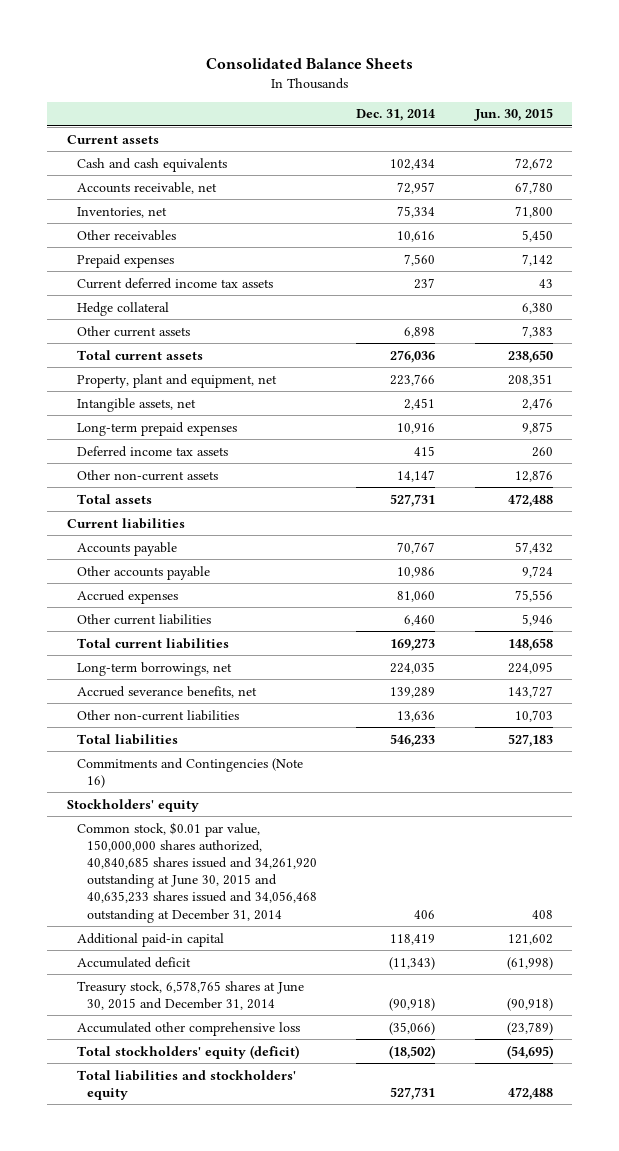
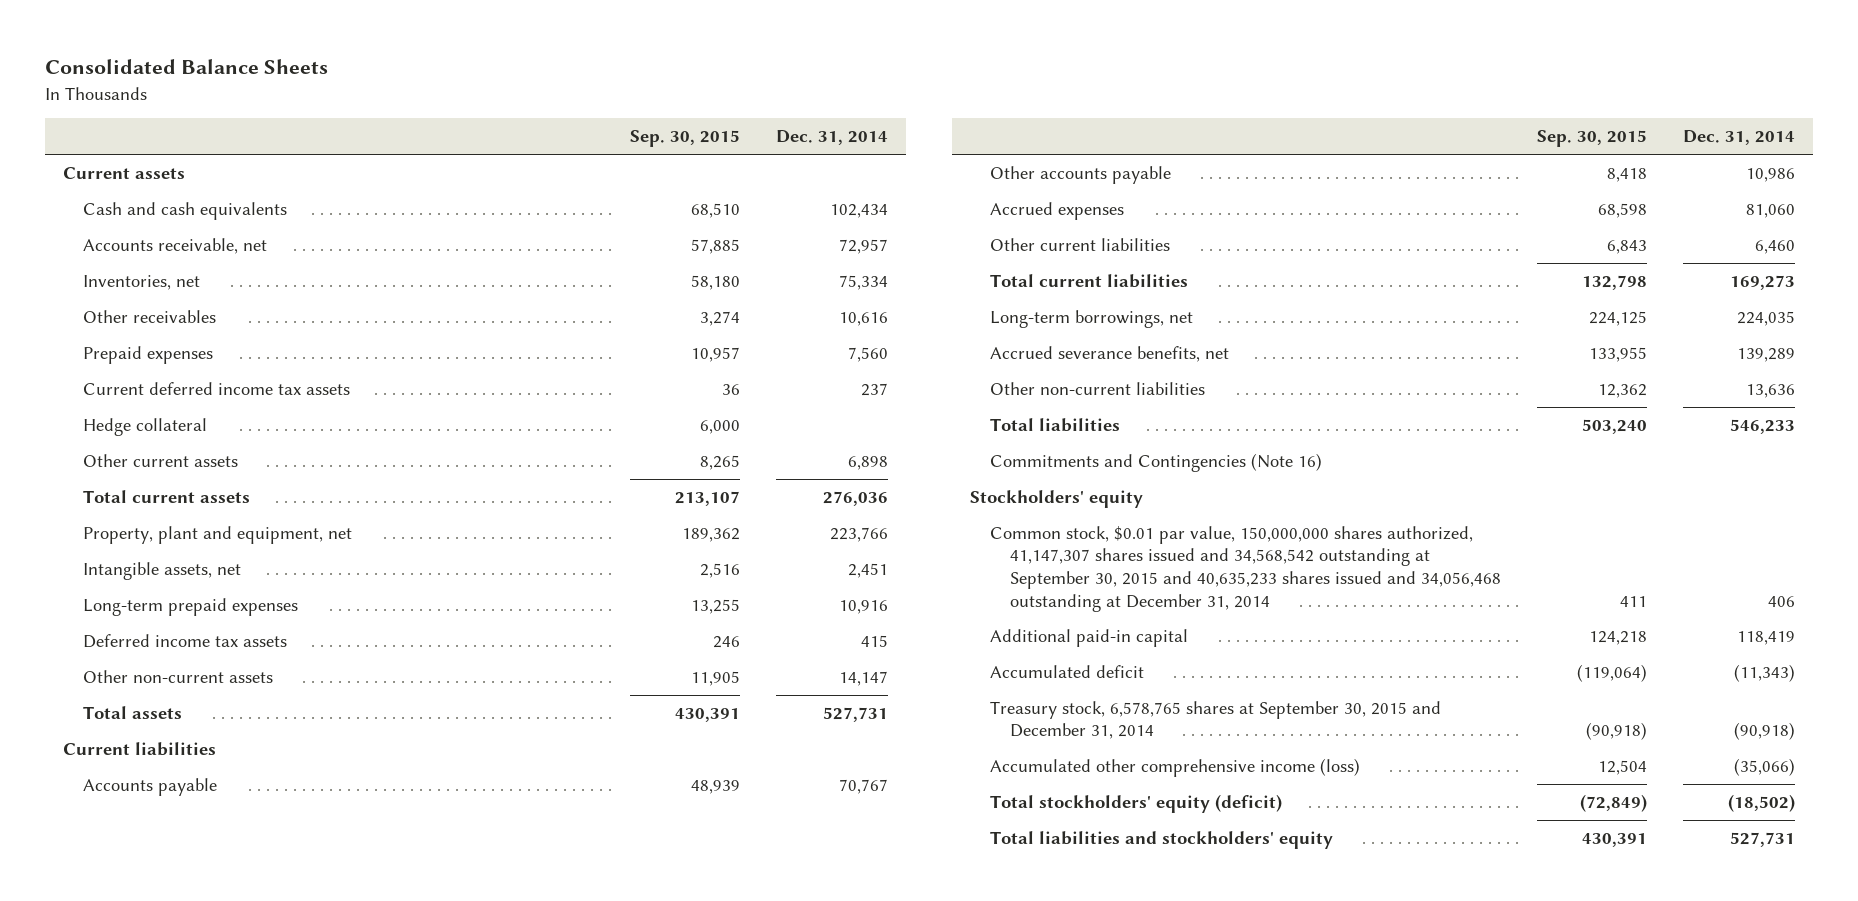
[473,108,553,122] Jun. 30, 2015 -> none
none -> [629,130,740,148] Sep. 30, 2015
[76,821,317,923] Common stock, $0.01 par value, 150,000,000 shares authorized, 40,840,685 shares issued and 34,261,920 outstanding at June 30, 2015 and 40,635,233 shares issued and 34,056,468 outstanding at December 31, 2014 -> [990,525,1502,612] Common stock, $0.01 par value, 150,000,000 shares authorized, 41,147,307 shares issued and 34,568,542 outstanding at September 30, 2015 and 40,635,233 shares issued and 34,056,468 outstanding at December 31, 2014
[76,980,304,1010] Treasury stock, 6,578,765 shares at June 30, 2015 and December 31, 2014 -> [990,700,1442,740] Treasury stock, 6,578,765 shares at September 30, 2015 and December 31, 2014
[76,1021,300,1036] Accumulated other comprehensive loss -> [990,757,1361,777] Accumulated other comprehensive income (loss)

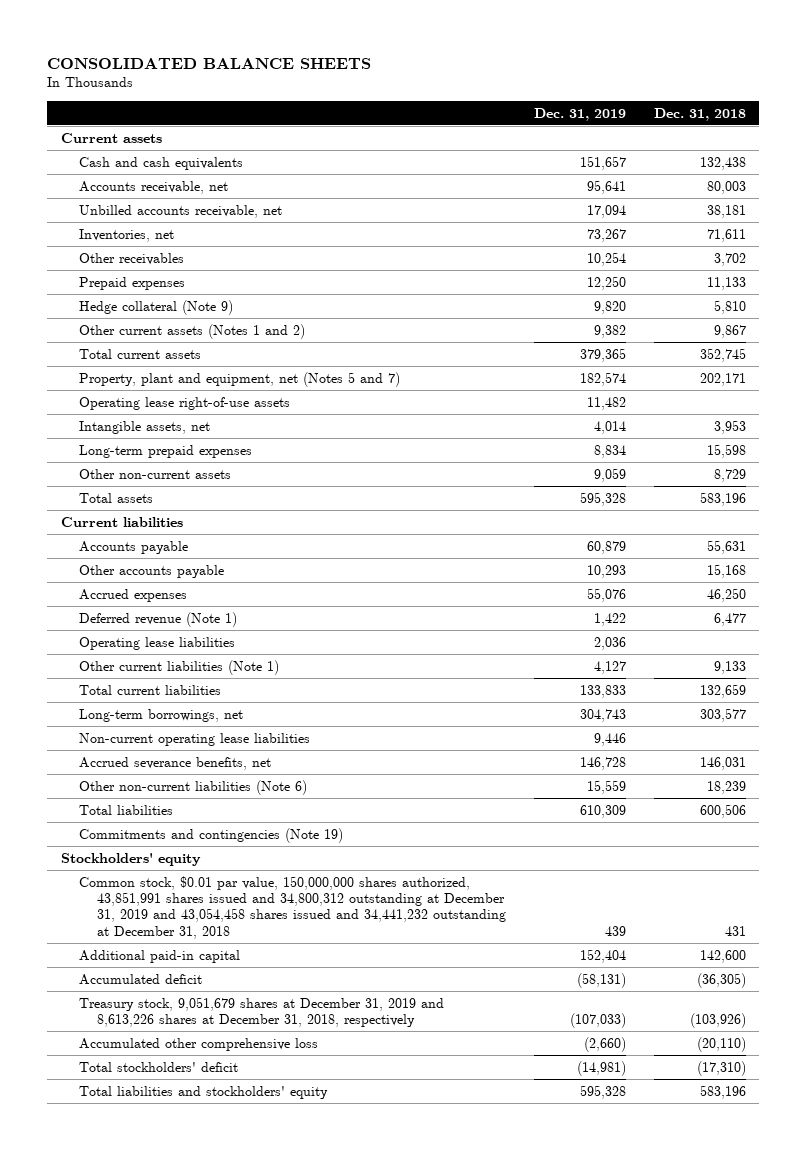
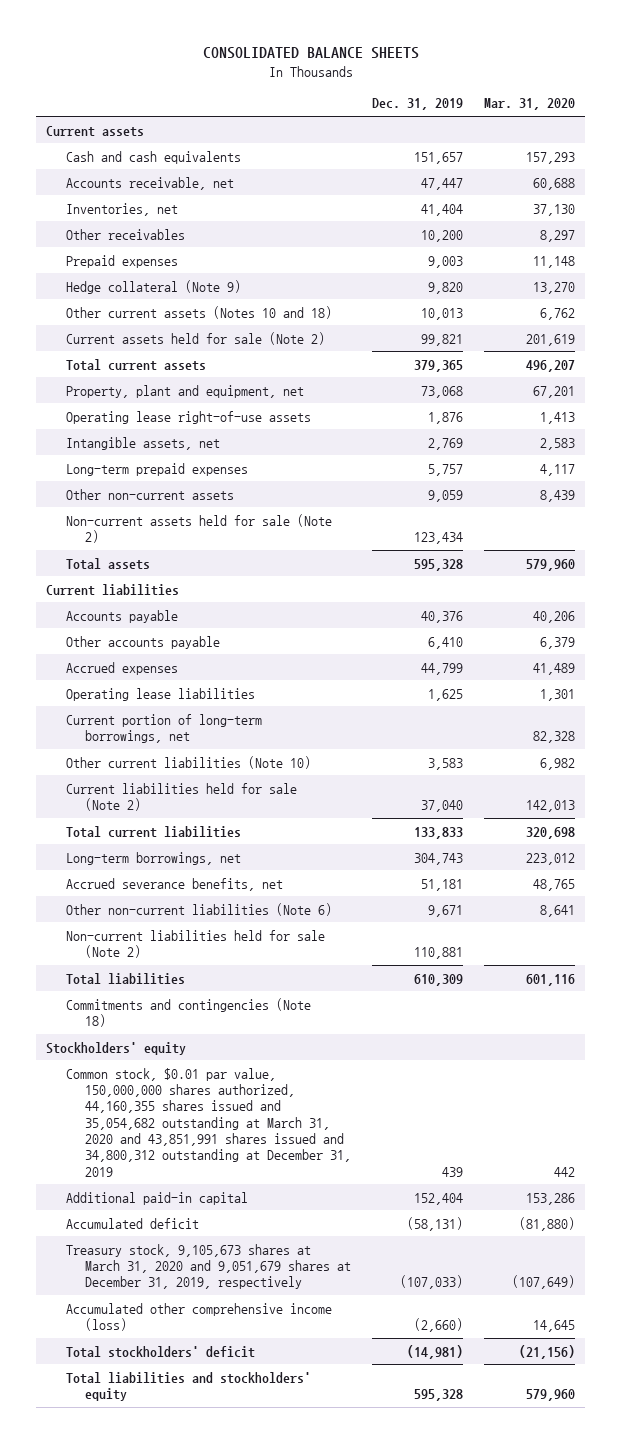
[653,107,746,121] Dec. 31, 2018 -> none
none -> [483,98,575,111] Mar. 31, 2020
[79,204,283,218] Unbilled accounts receivable, net -> none
[586,179,626,194] 95,641 -> [420,177,463,190] 47,447
[586,228,626,242] 73,267 -> [420,203,463,216] 41,404
[586,251,626,266] 10,254 -> [420,229,463,242] 10,200
[586,275,626,290] 12,250 -> [427,255,463,268] 9,003
[79,323,306,339] Other current assets (Notes 1 and 2) -> [65,305,332,319] Other current assets (Notes 10 and 18)
[593,324,626,338] 9,382 -> [420,307,463,320] 10,013
none -> [65,331,325,345] Current assets held for sale (Note 2)
[79,371,401,387] Property, plant and equipment, net (Notes 5 and 7) -> [65,384,304,398] Property, plant and equipment, net
[579,371,626,386] 182,574 -> [420,385,463,398] 73,068
[586,396,626,410] 11,482 -> [427,411,463,424] 1,876
[593,420,626,434] 4,014 -> [427,437,463,450] 2,769
[593,444,626,458] 8,834 -> [427,463,463,476] 5,757
none -> [65,513,332,543] Non-current assets held for sale (Note 2)
[79,611,238,627] Deferred revenue (Note 1) -> none
[586,540,626,554] 60,879 -> [420,610,463,623] 40,376
[586,564,626,578] 10,293 -> [427,636,463,649] 6,410
[586,587,626,602] 55,076 -> [420,662,463,675] 44,799
[593,636,626,650] 2,036 -> [427,688,463,701] 1,625
none -> [65,713,262,743] Current portion of long-term borrowings, net
[79,659,280,675] Other current liabilities (Note 1) -> [65,755,311,769] Other current liabilities (Note 10)
[593,660,626,674] 4,127 -> [427,757,463,770] 3,583
none -> [65,782,297,811] Current liabilities held for sale (Note 2)
[79,732,311,746] Non-current operating lease liabilities -> none
[579,756,626,770] 146,728 -> [420,878,463,891] 51,181
[586,779,626,794] 15,559 -> [427,904,463,917] 9,671
none -> [65,929,325,958] Non-current liabilities held for sale (Note 2)
[79,827,344,843] Commitments and contingencies (Note 19) -> [65,997,311,1027] Commitments and contingencies (Note 18)
[79,875,507,939] Common stock, $0.01 par value, 150,000,000 shares authorized, 43,851,991 shares issued and 34,800,312 outstanding at December 31, 2019 and 43,054,458 shares issued and 34,441,232 outstanding at December 31, 2018 -> [65,1067,351,1177] Common stock, $0.01 par value, 150,000,000 shares authorized, 44,160,355 shares issued and 35,054,682 outstanding at March 31, 2020 and 43,851,991 shares issued and 34,800,312 outstanding at December 31, 2019
[79,996,445,1028] Treasury stock, 9,051,679 shares at December 31, 2019 and 8,613,226 shares at December 31, 2018, respectively -> [65,1243,351,1290] Treasury stock, 9,105,673 shares at March 31, 2020 and 9,051,679 shares at December 31, 2019, respectively
[79,1037,319,1051] Accumulated other comprehensive loss -> [65,1302,332,1331] Accumulated other comprehensive income (loss)

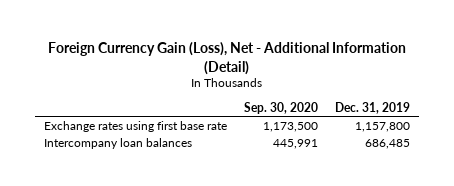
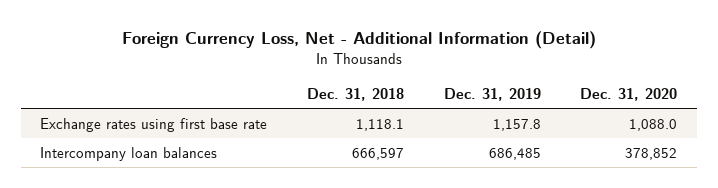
[47,42,406,75] Foreign Currency Gain (Loss), Net - Additional Information (Detail) -> [121,30,596,49] Foreign Currency Loss, Net - Additional Information (Detail)
[243,101,318,114] Sep. 30, 2020 -> none
none -> [307,87,405,101] Dec. 31, 2018
none -> [580,87,678,101] Dec. 31, 2020
[355,121,411,132] 1,157,800 -> [492,118,541,131] 1,157.8

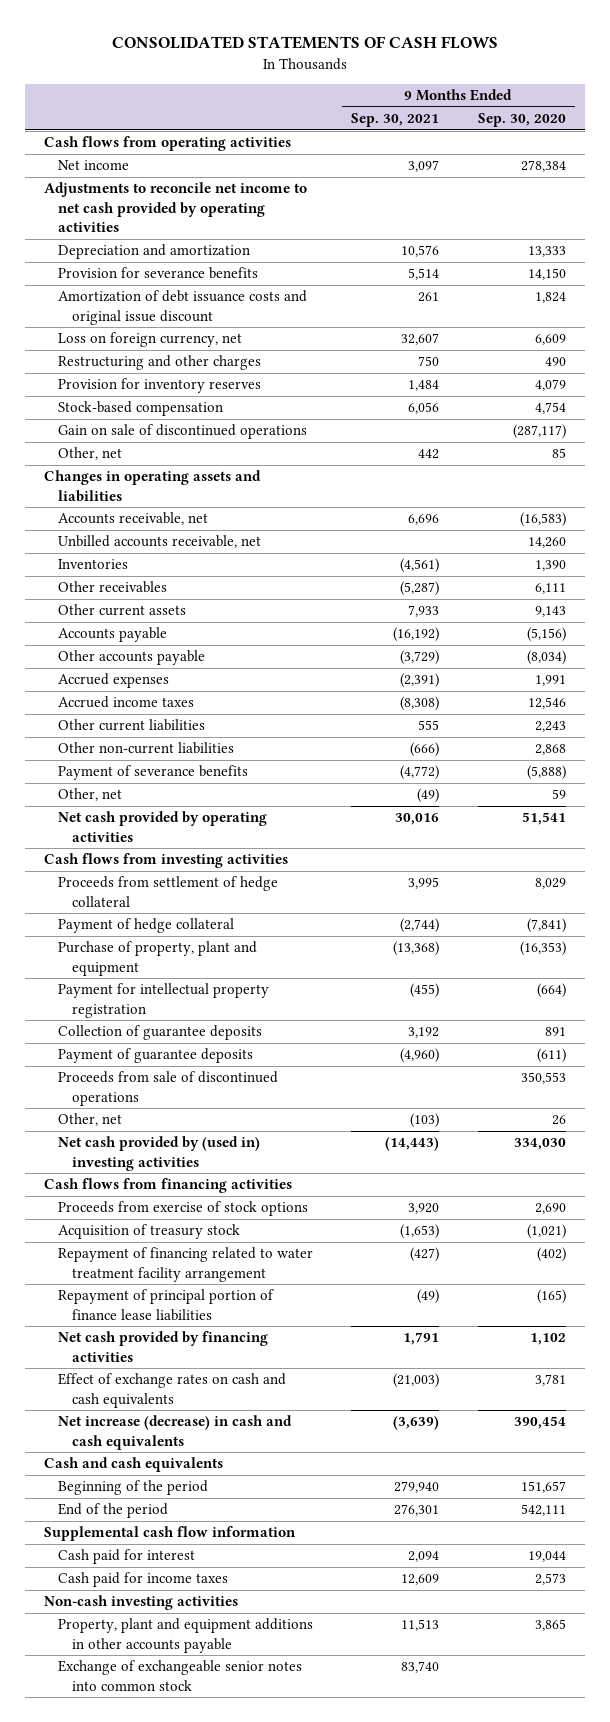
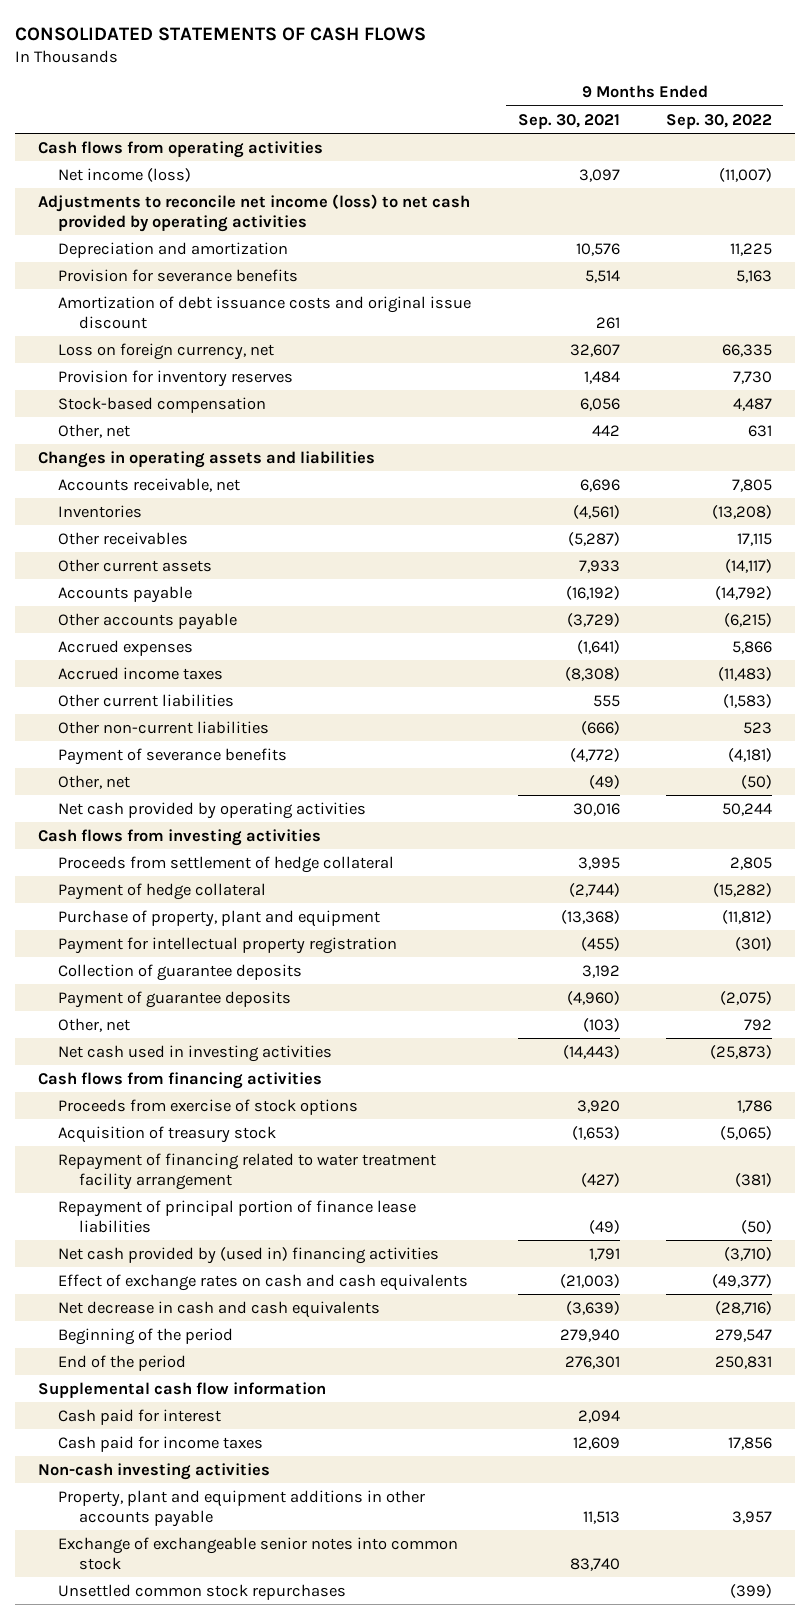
[477,113,566,128] Sep. 30, 2020 -> none
none -> [665,113,772,129] Sep. 30, 2022
[57,160,129,171] Net income -> [58,167,192,182] Net income (loss)
[44,182,308,232] Adjustments to reconcile net income to net cash provided by operating activities -> [37,193,470,232] Adjustments to reconcile net income (loss) to net cash provided by operating activities
[57,355,261,371] Restructuring and other charges -> none
[57,424,307,440] Gain on sale of discontinued operations -> none
[57,535,261,549] Unbilled accounts receivable, net -> none
[400,673,440,689] (2,391) -> [576,639,620,654] (1,641)
[57,1071,278,1106] Proceeds from sale of discontinued operations -> none
[57,1136,260,1171] Net cash provided by (used in) investing activities -> [58,1044,333,1062] Net cash used in investing activities
[57,1331,268,1362] Net cash provided by financing activities -> [58,1246,440,1264] Net cash provided by (used in) financing activities
[44,1457,224,1473] Cash and cash equivalents -> none
[57,1415,292,1450] Net increase (decrease) in cash and cash equivalents -> [58,1300,381,1318] Net decrease in cash and cash equivalents
none -> [58,1583,347,1600] Unsettled common stock repurchases

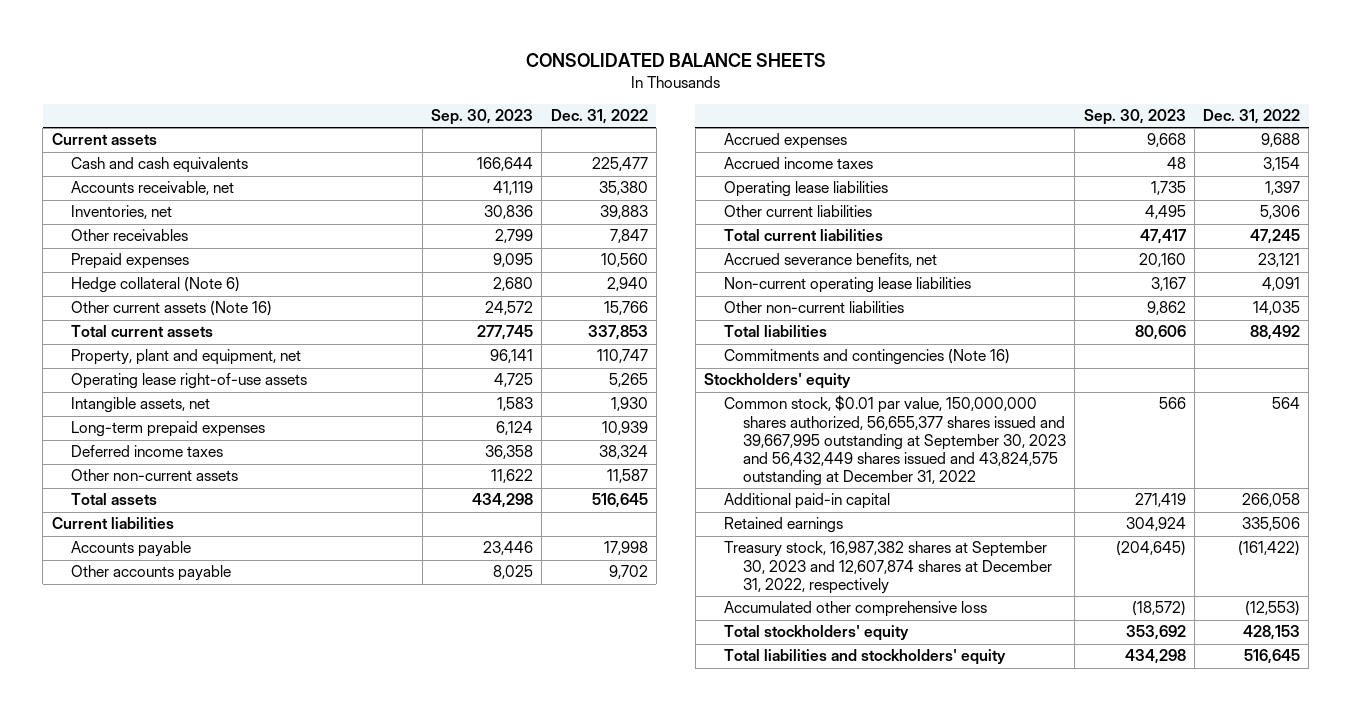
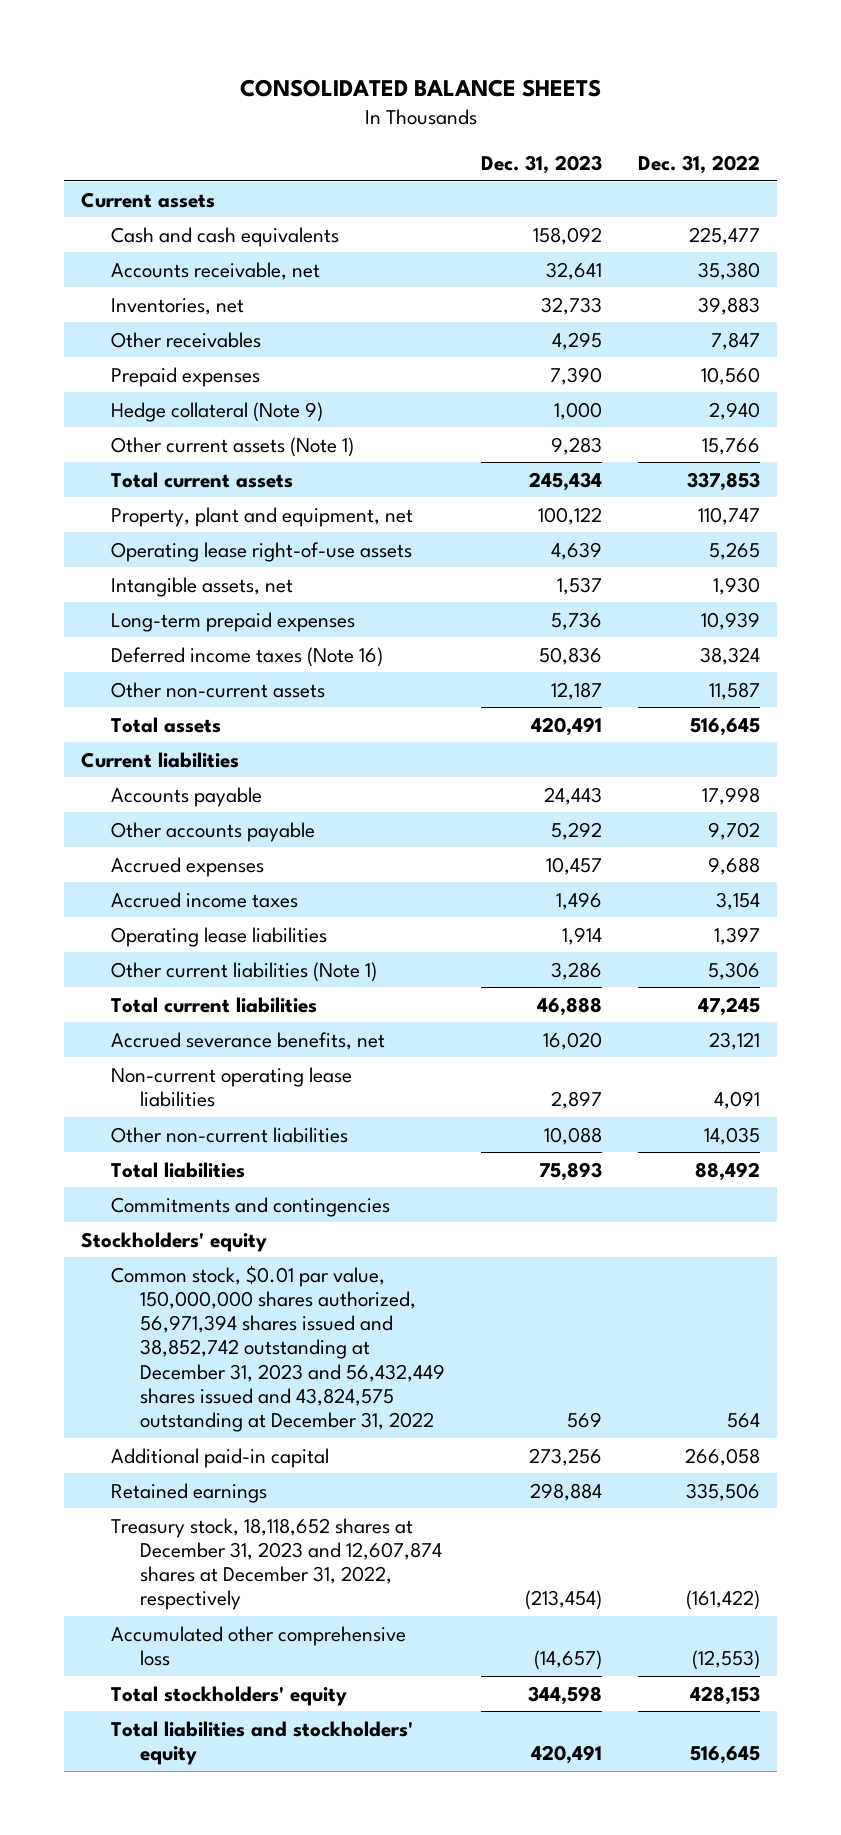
[431,109,534,126] Sep. 30, 2023 -> none
none -> [481,154,603,174] Dec. 31, 2023
[71,277,241,294] Hedge collateral (Note 6) -> [110,401,323,422] Hedge collateral (Note 9)
[71,301,273,317] Other current assets (Note 16) -> [110,436,354,457] Other current assets (Note 1)
[71,445,224,458] Deferred income taxes -> [110,646,383,667] Deferred income taxes (Note 16)
[723,205,872,218] Other current liabilities -> [110,961,377,982] Other current liabilities (Note 1)
[723,349,1010,366] Commitments and contingencies (Note 16) -> [110,1196,390,1217] Commitments and contingencies
[723,395,1066,486] Common stock, $0.01 par value, 150,000,000 shares authorized, 56,655,377 shares issued and 39,667,995 outstanding at September 30, 2023 and 56,432,449 shares issued and 43,824,575 outstanding at December 31, 2022 -> [110,1264,446,1433] Common stock, $0.01 par value, 150,000,000 shares authorized, 56,971,394 shares issued and 38,852,742 outstanding at December 31, 2023 and 56,432,449 shares issued and 43,824,575 outstanding at December 31, 2022
[723,541,1052,594] Treasury stock, 16,987,382 shares at September 30, 2023 and 12,607,874 shares at December 31, 2022, respectively -> [110,1517,443,1611] Treasury stock, 18,118,652 shares at December 31, 2023 and 12,607,874 shares at December 31, 2022, respectively

